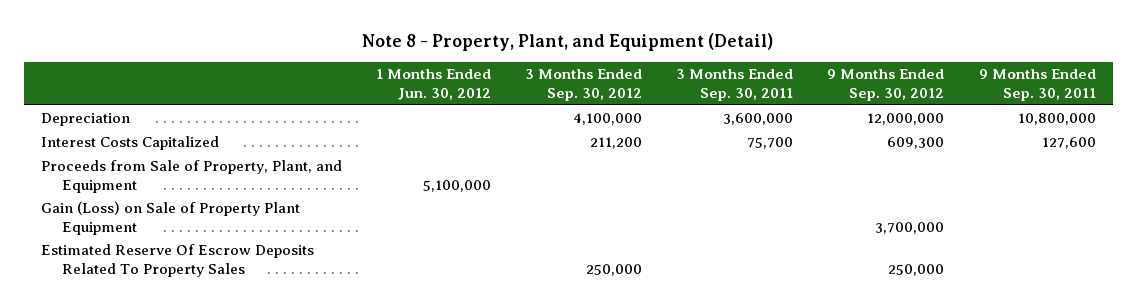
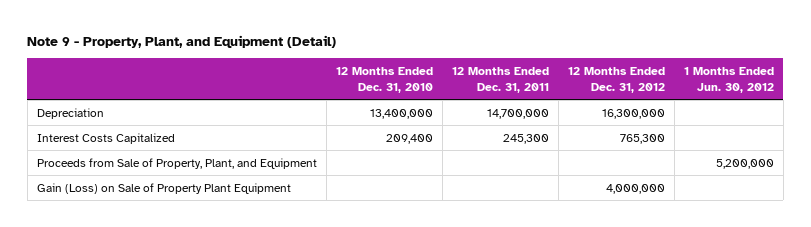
[362,33,774,52] Note 8 - Property, Plant, and Equipment (Detail) -> [27,35,337,49] Note 9 - Property, Plant, and Equipment (Detail)
[525,69,643,102] 3 Months Ended Sep. 30, 2012 -> none
[676,69,794,102] 3 Months Ended Sep. 30, 2011 -> none
[827,69,945,102] 9 Months Ended Sep. 30, 2012 -> none
[978,69,1096,102] 9 Months Ended Sep. 30, 2011 -> none
none -> [335,67,433,93] 12 Months Ended Dec. 31, 2010
none -> [451,67,549,93] 12 Months Ended Dec. 31, 2011
none -> [567,67,665,93] 12 Months Ended Dec. 31, 2012
[423,179,492,192] 5,100,000 -> [715,158,774,169] 5,200,000
[40,244,314,277] Estimated Reserve Of Escrow Deposits Related To Property Sales -> none

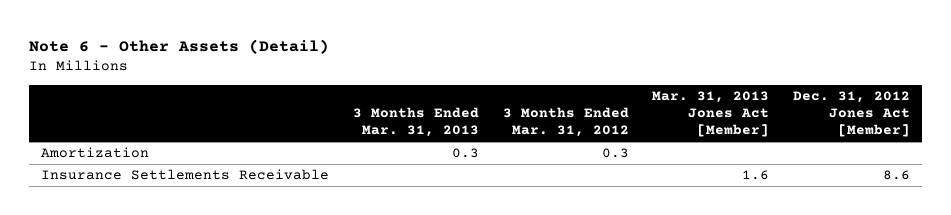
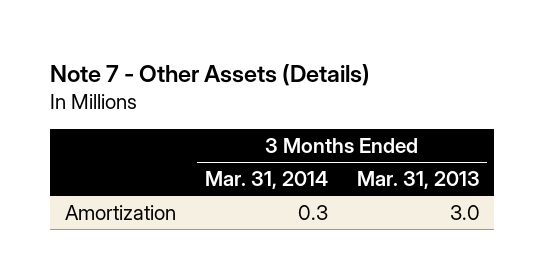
[28,39,329,55] Note 6 - Other Assets (Detail) -> [50,63,371,86] Note 7 - Other Assets (Details)
[502,107,629,138] 3 Months Ended Mar. 31, 2012 -> none
[652,90,770,138] Mar. 31, 2013 Jones Act [Member] -> none
[793,90,911,138] Dec. 31, 2012 Jones Act [Member] -> none
none -> [204,171,328,190] Mar. 31, 2014
[40,169,329,181] Insurance Settlements Receivable -> none
[451,148,479,159] 0.3 -> [449,204,480,220] 3.0

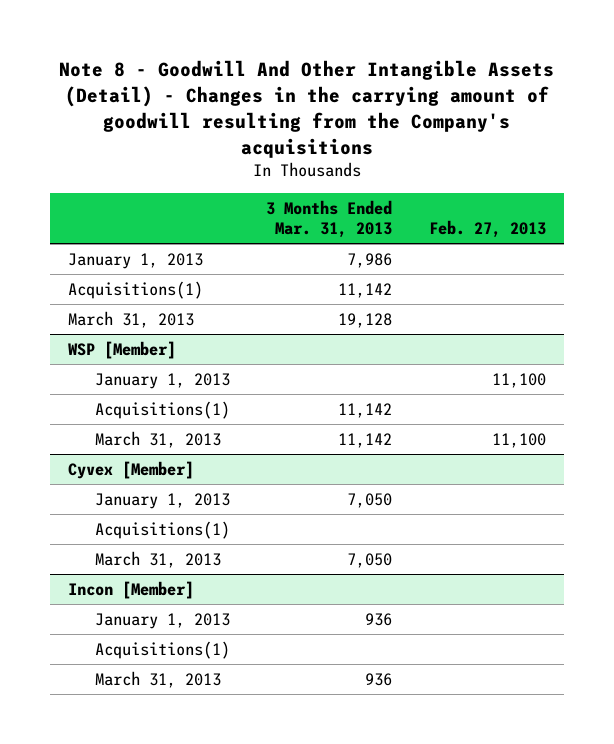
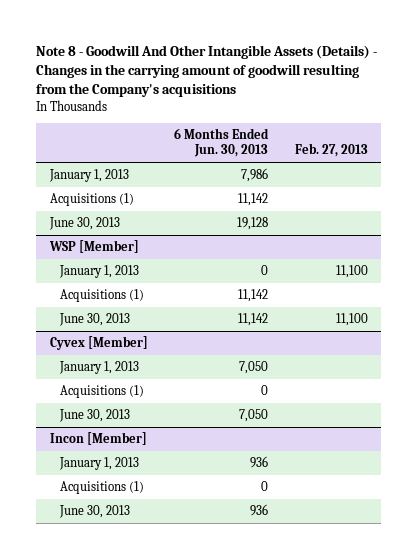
[59,60,555,158] Note 8 - Goodwill And Other Intangible Assets (Detail) - Changes in the carrying amount of goodwill resulting from the Company's acquisitions -> [36,44,378,97] Note 8 - Goodwill And Other Intangible Assets (Details) - Changes in the carrying amount of goodwill resulting from the Company's acquisitions
[266,200,393,238] 3 Months Ended Mar. 31, 2013 -> none
none -> [174,128,270,158] 6 Months Ended Jun. 30, 2013
[68,281,204,300] Acquisitions(1) -> [49,193,134,207] Acquisitions (1)
[68,311,195,329] March 31, 2013 -> [48,217,120,231] June 30, 2013
[94,401,230,420] Acquisitions(1) -> [60,289,145,303] Acquisitions (1)
[94,431,221,449] March 31, 2013 -> [59,313,131,327] June 30, 2013
[94,521,230,540] Acquisitions(1) -> [60,385,145,399] Acquisitions (1)
[94,551,221,569] March 31, 2013 -> [59,409,131,423] June 30, 2013
[94,641,230,660] Acquisitions(1) -> [60,481,145,495] Acquisitions (1)
[94,671,221,689] March 31, 2013 -> [59,505,131,519] June 30, 2013

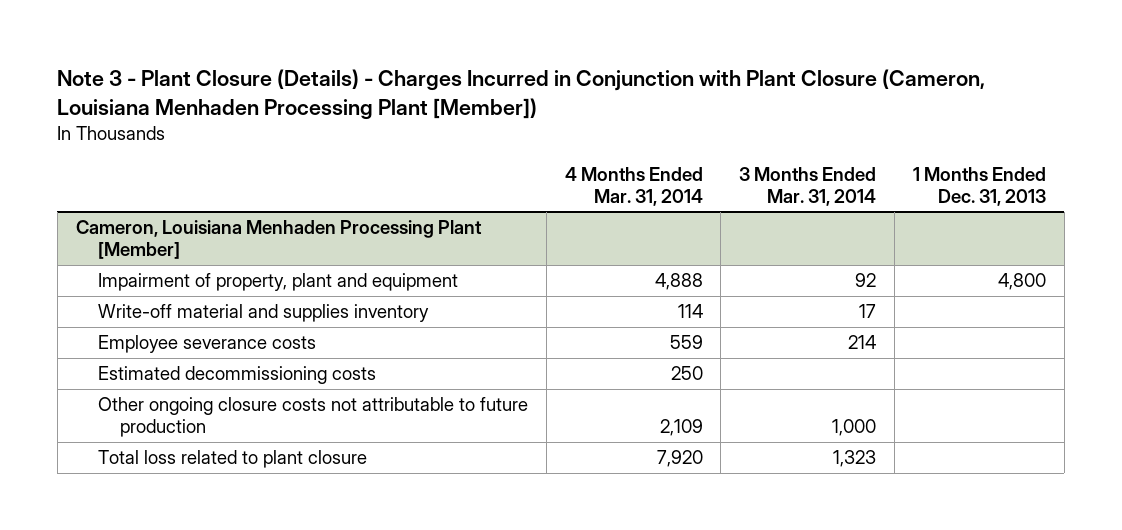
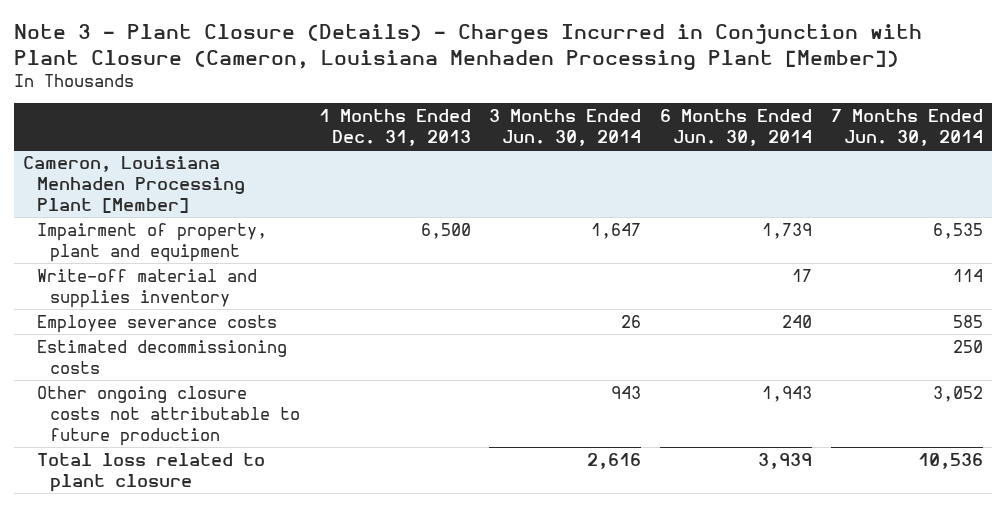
[564,166,703,206] 4 Months Ended Mar. 31, 2014 -> none
[739,166,877,206] 3 Months Ended Mar. 31, 2014 -> none
none -> [489,108,642,146] 3 Months Ended Jun. 30, 2014
none -> [660,108,813,146] 6 Months Ended Jun. 30, 2014
none -> [830,108,983,146] 7 Months Ended Jun. 30, 2014
[997,273,1046,291] 4,800 -> [420,222,471,239] 6,500

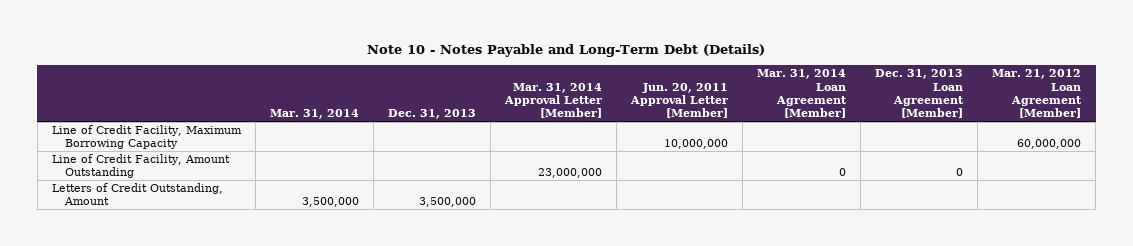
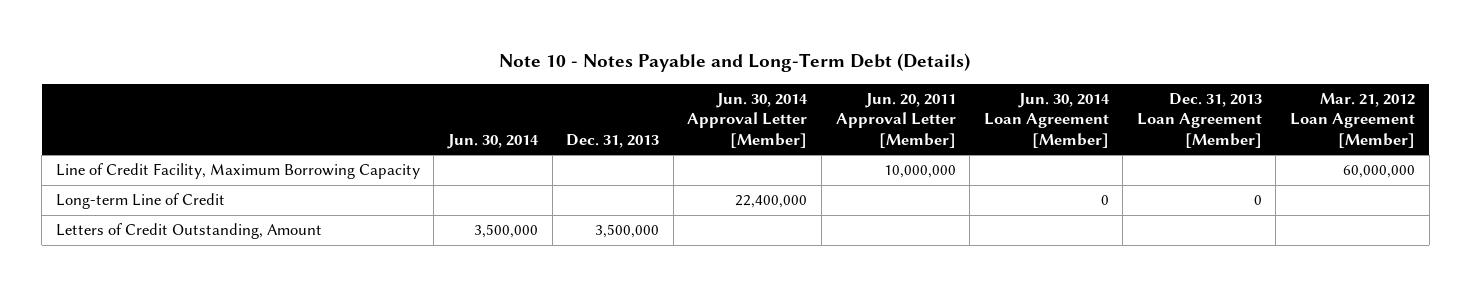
[269,109,359,120] Mar. 31, 2014 -> none
[503,82,602,119] Mar. 31, 2014 Approval Letter [Member] -> none
[756,69,847,119] Mar. 31, 2014 Loan Agreement [Member] -> none
none -> [447,133,540,149] Jun. 30, 2014
none -> [687,92,809,148] Jun. 30, 2014 Approval Letter [Member]
none -> [983,92,1110,148] Jun. 30, 2014 Loan Agreement [Member]
[51,154,230,179] Line of Credit Facility, Amount Outstanding -> none
none -> [55,193,225,210] Long-term Line of Credit

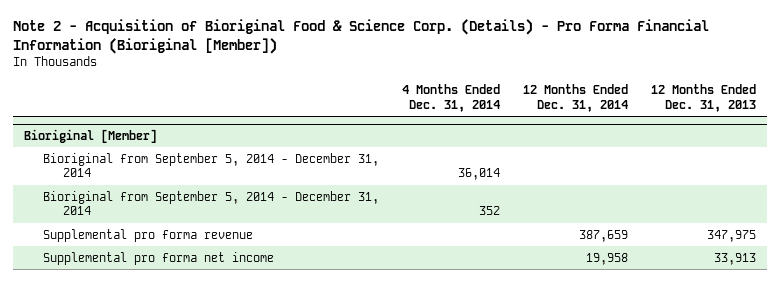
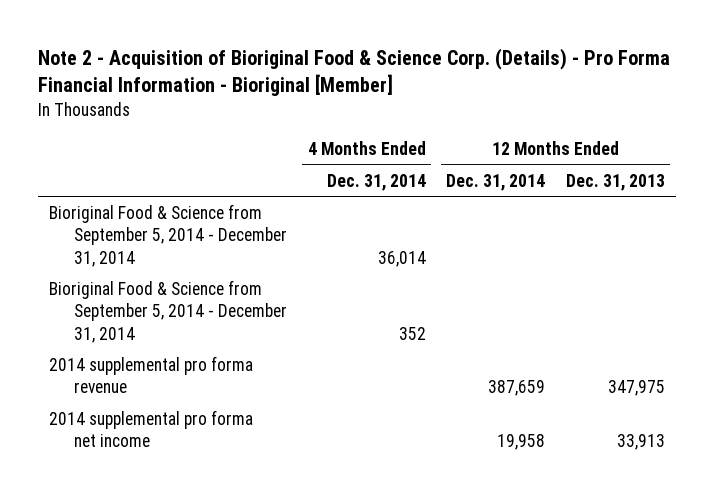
[12,19,709,55] Note 2 - Acquisition of Bioriginal Food & Science Corp. (Details) - Pro Forma Financial Information (Bioriginal [Member]) -> [38,48,671,97] Note 2 - Acquisition of Bioriginal Food & Science Corp. (Details) - Pro Forma Financial Information - Bioriginal [Member]
[24,129,158,144] Bioriginal [Member] -> none
[43,152,380,178] Bioriginal from September 5, 2014 - December 31, 2014 -> none
[43,190,380,216] Bioriginal from September 5, 2014 - December 31, 2014 -> none
[43,228,254,242] Supplemental pro forma revenue -> none
[43,251,275,265] Supplemental pro forma net income -> none
none -> [48,203,287,267] Bioriginal Food & Science from September 5, 2014 - December 31, 2014
none -> [48,279,287,343] Bioriginal Food & Science from September 5, 2014 - December 31, 2014
none -> [48,355,253,394] 2014 supplemental pro forma revenue
none -> [48,409,253,448] 2014 supplemental pro forma net income

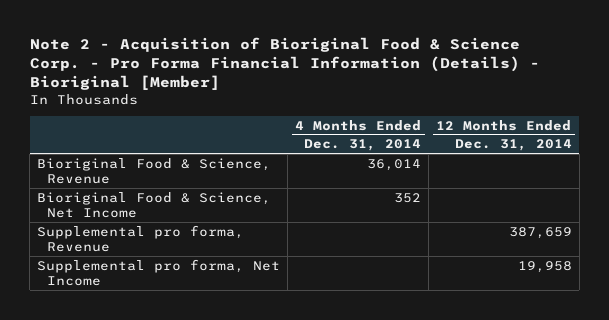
[38,48,671,97] Note 2 - Acquisition of Bioriginal Food & Science Corp. (Details) - Pro Forma Financial Information - Bioriginal [Member] -> [29,37,540,91] Note 2 - Acquisition of Bioriginal Food & Science Corp. - Pro Forma Financial Information (Details) - Bioriginal [Member]
[566,173,666,191] Dec. 31, 2013 -> none
[48,203,287,267] Bioriginal Food & Science from September 5, 2014 - December 31, 2014 -> [37,157,272,184] Bioriginal Food & Science, Revenue
[48,279,287,343] Bioriginal Food & Science from September 5, 2014 - December 31, 2014 -> [37,191,272,218] Bioriginal Food & Science, Net Income
[48,355,253,394] 2014 supplemental pro forma revenue -> [37,224,245,252] Supplemental pro forma, Revenue
[48,409,253,448] 2014 supplemental pro forma net income -> [37,258,281,286] Supplemental pro forma, Net Income

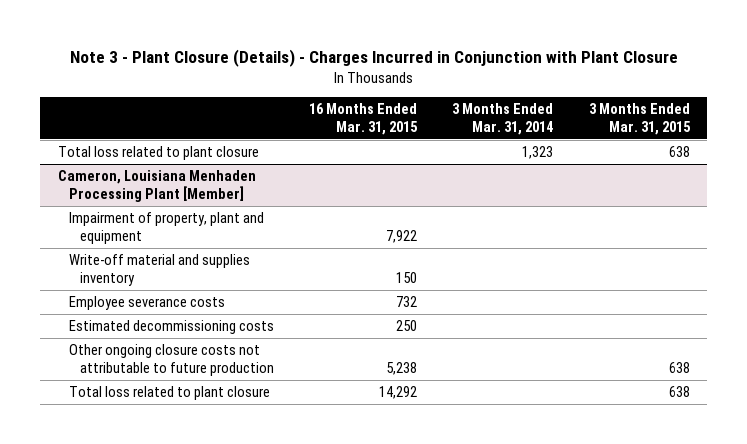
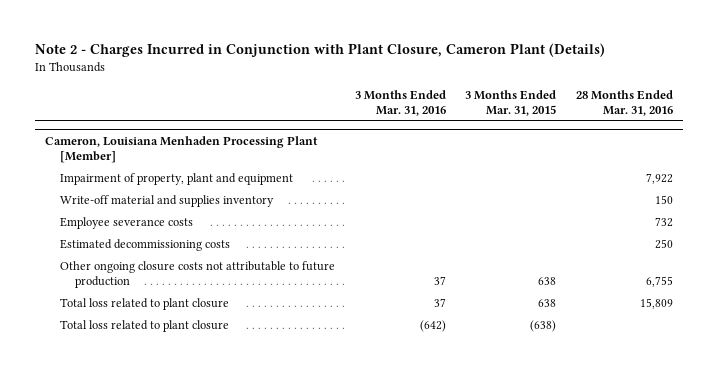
[69,48,678,67] Note 3 - Plant Closure (Details) - Charges Incurred in Conjunction with Plant Closure -> [34,43,605,58] Note 2 - Charges Incurred in Conjunction with Plant Closure, Cameron Plant (Details)
[309,103,419,136] 16 Months Ended Mar. 31, 2015 -> none
[452,103,554,136] 3 Months Ended Mar. 31, 2014 -> none
none -> [354,89,446,116] 3 Months Ended Mar. 31, 2016
none -> [576,89,674,116] 28 Months Ended Mar. 31, 2016
[57,146,259,161] Total loss related to plant closure -> none
none -> [59,320,229,333] Total loss related to plant closure

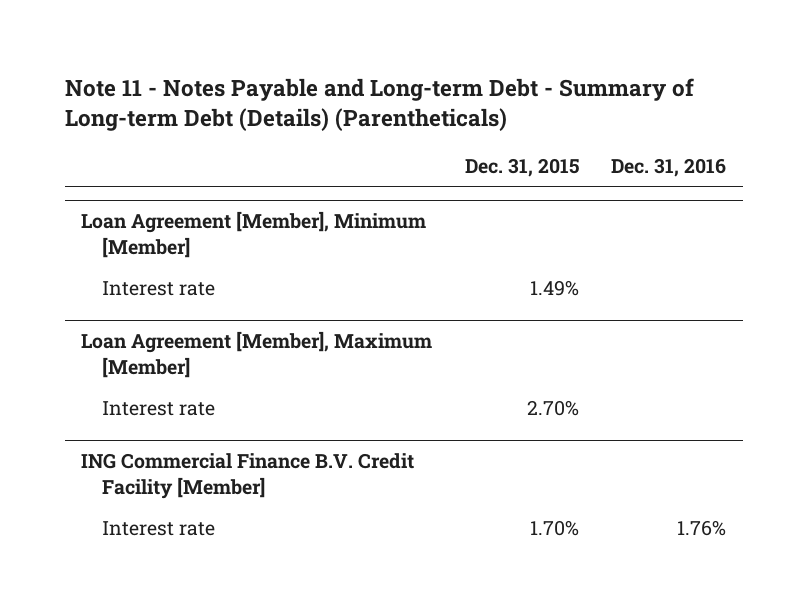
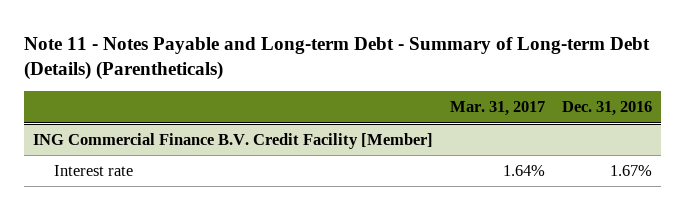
[464,158,579,178] Dec. 31, 2015 -> none
none -> [450,101,546,117] Mar. 31, 2017
[81,211,427,258] Loan Agreement [Member], Minimum [Member] -> none
[102,280,216,296] Interest rate -> none
[81,331,433,378] Loan Agreement [Member], Maximum [Member] -> none
[102,400,216,416] Interest rate -> none
[677,519,727,536] 1.76% -> [610,164,653,176] 1.67%

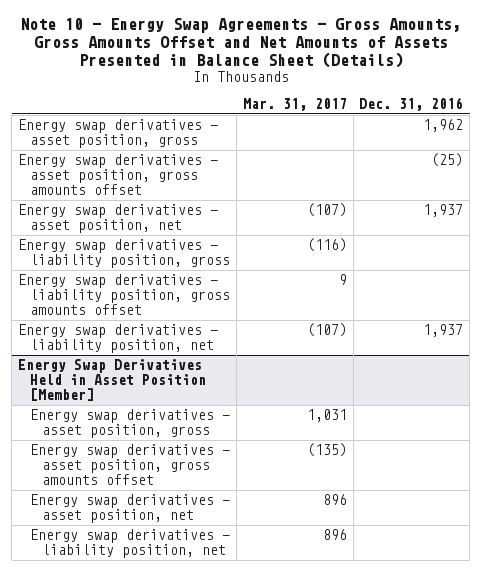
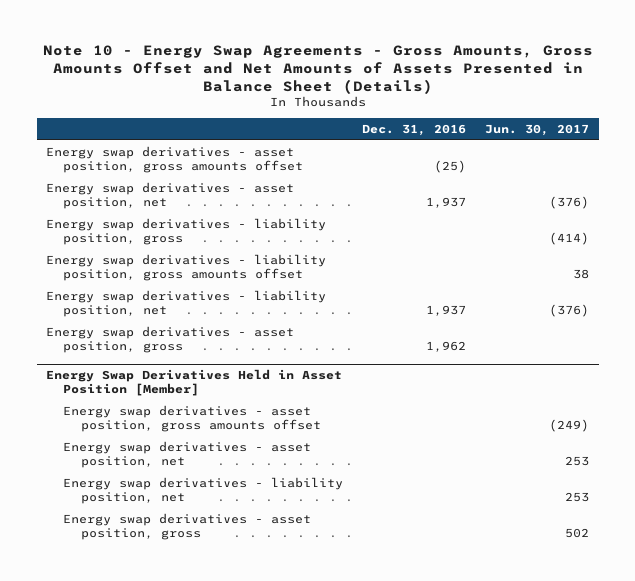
[242,97,347,111] Mar. 31, 2017 -> none
none -> [485,123,590,136] Jun. 30, 2017
[18,119,219,149] Energy swap derivatives - asset position, gross -> [46,325,295,354] Energy swap derivatives - asset position, gross
[30,409,231,439] Energy swap derivatives - asset position, gross -> [63,512,312,541] Energy swap derivatives - asset position, gross

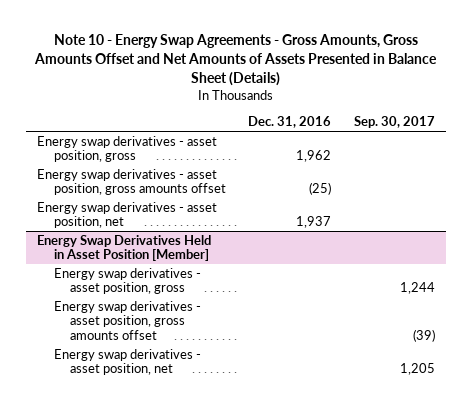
[485,123,590,136] Jun. 30, 2017 -> none
none -> [353,116,435,129] Sep. 30, 2017
[46,325,295,354] Energy swap derivatives - asset position, gross -> [37,135,218,163] Energy swap derivatives - asset position, gross
[46,217,327,246] Energy swap derivatives - liability position, gross -> none
[46,253,327,282] Energy swap derivatives - liability position, gross amounts offset -> none
[46,289,327,318] Energy swap derivatives - liability position, net -> none
[63,512,312,541] Energy swap derivatives - asset position, gross -> [53,267,201,295] Energy swap derivatives - asset position, gross
[63,476,344,505] Energy swap derivatives - liability position, net -> none

